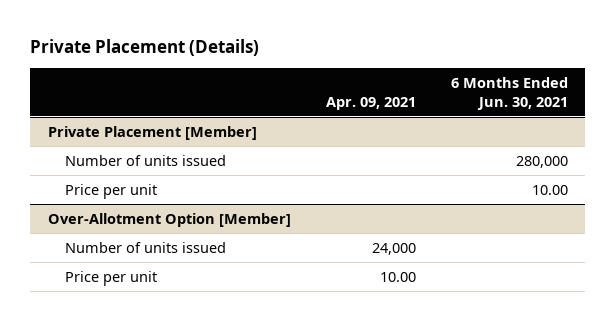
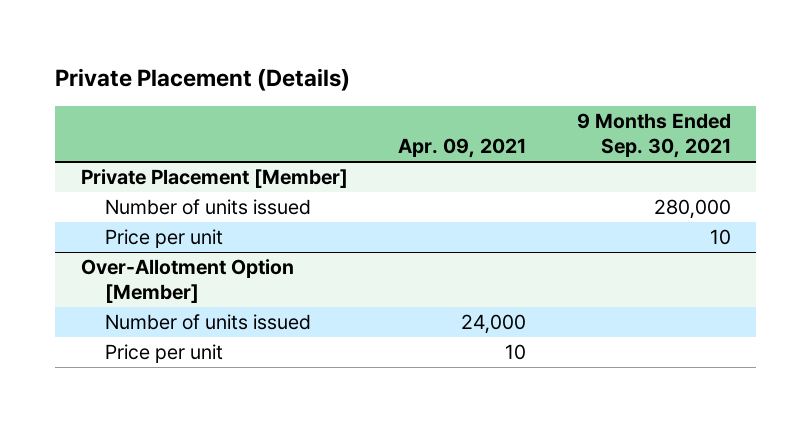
[450,76,568,110] 6 Months Ended Jun. 30, 2021 -> none
none -> [577,113,732,159] 9 Months Ended Sep. 30, 2021
[379,271,416,282] 10.00 -> [505,344,527,361] 10

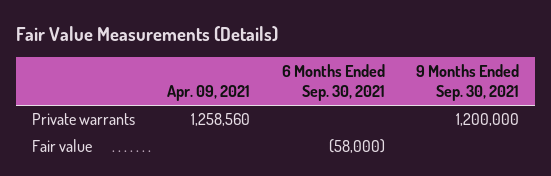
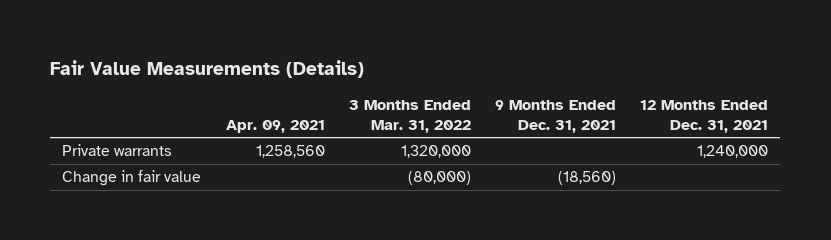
[281,63,385,102] 6 Months Ended Sep. 30, 2021 -> none
[416,63,520,102] 9 Months Ended Sep. 30, 2021 -> none
none -> [348,99,471,133] 3 Months Ended Mar. 31, 2022
none -> [494,99,616,133] 9 Months Ended Dec. 31, 2021
none -> [640,99,769,133] 12 Months Ended Dec. 31, 2021
[32,139,93,153] Fair value -> [62,170,202,187] Change in fair value

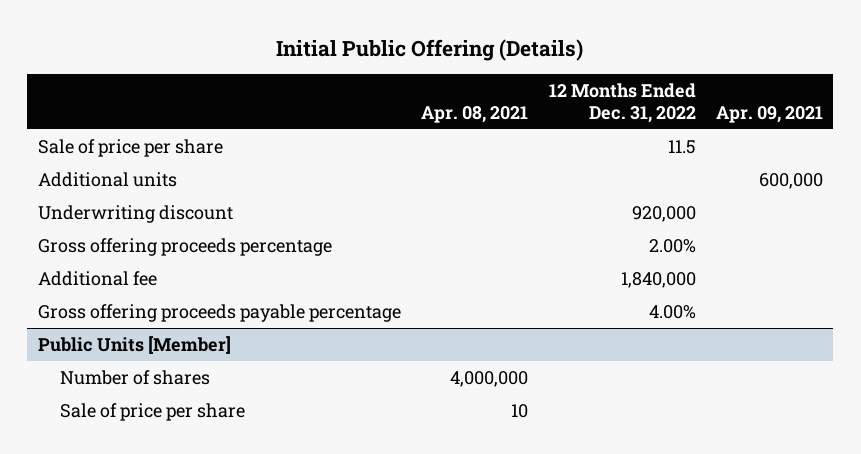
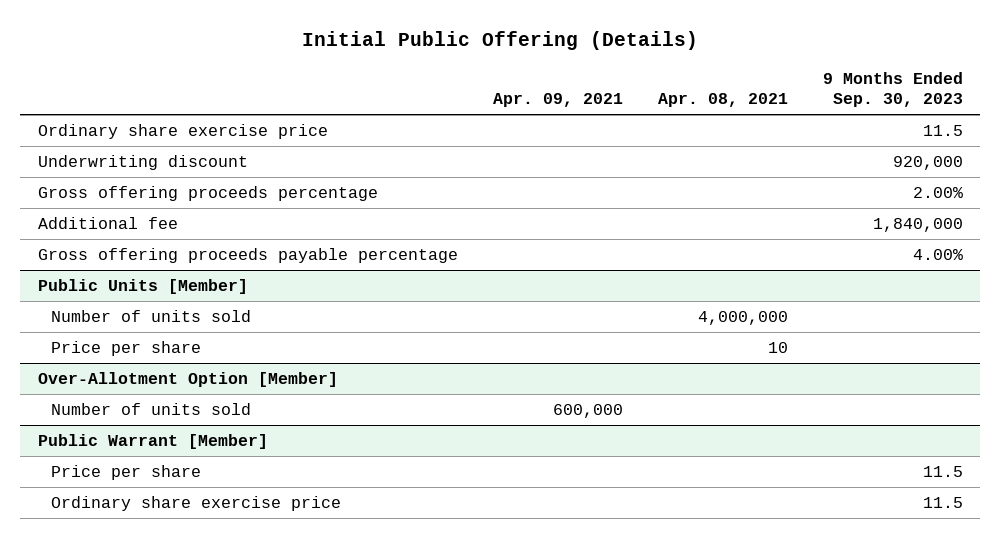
[548,82,696,124] 12 Months Ended Dec. 31, 2022 -> none
none -> [822,72,963,108] 9 Months Ended Sep. 30, 2023
[37,138,223,157] Sale of price per share -> none
[37,171,177,187] Additional units -> none
none -> [37,124,328,140] Ordinary share exercise price
[59,369,210,385] Number of shares -> [51,310,252,323] Number of units sold
[59,402,245,421] Sale of price per share -> [51,341,202,357] Price per share
none -> [37,372,338,388] Over-Allotment Option [Member]
none -> [51,403,252,416] Number of units sold
none -> [37,434,268,450] Public Warrant [Member]
none -> [51,465,202,481] Price per share
none -> [51,496,342,512] Ordinary share exercise price

